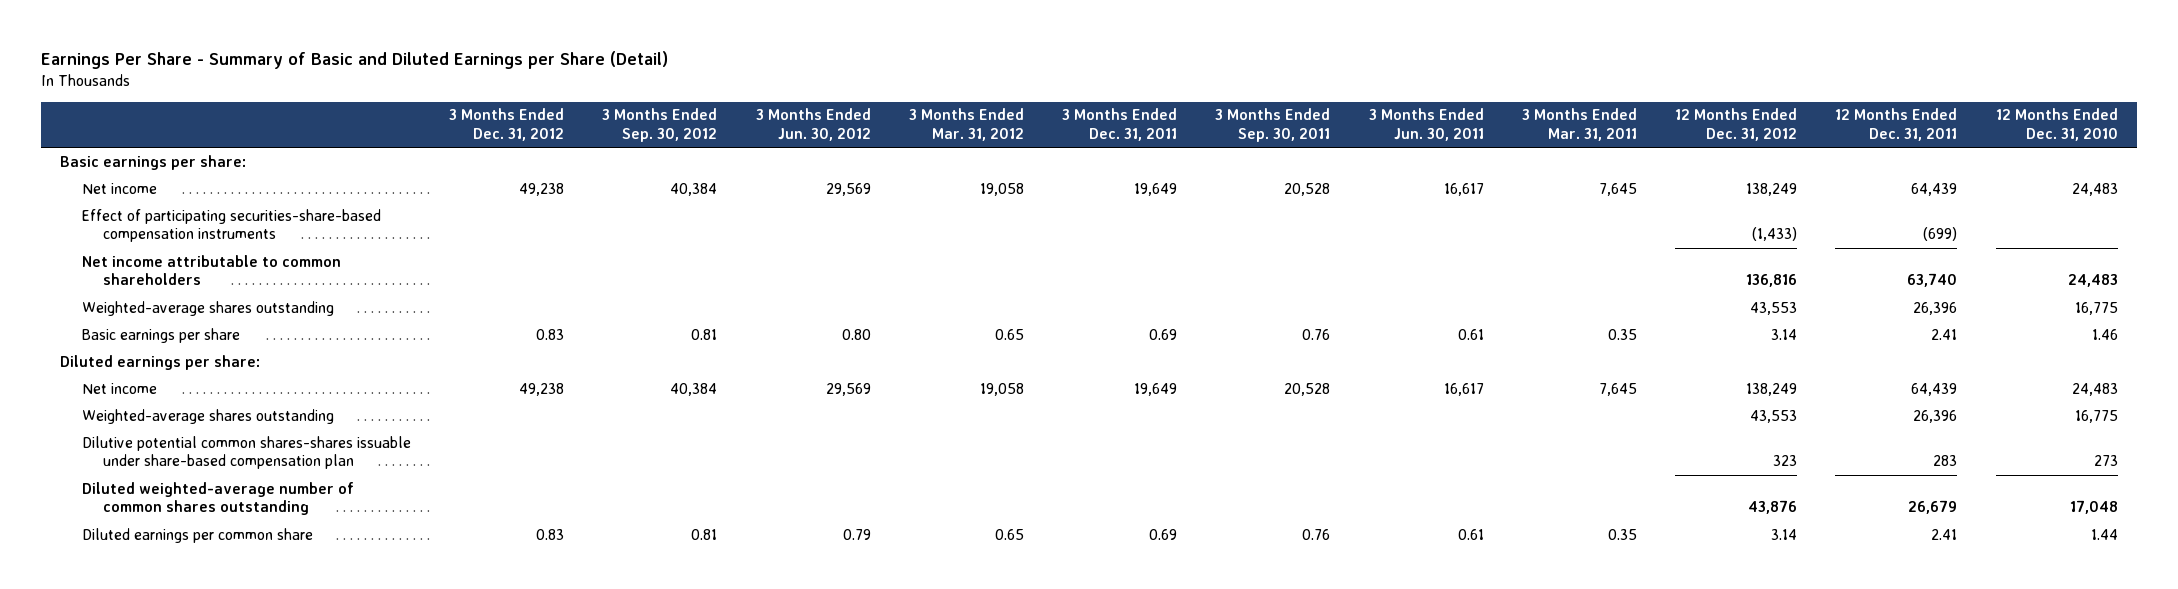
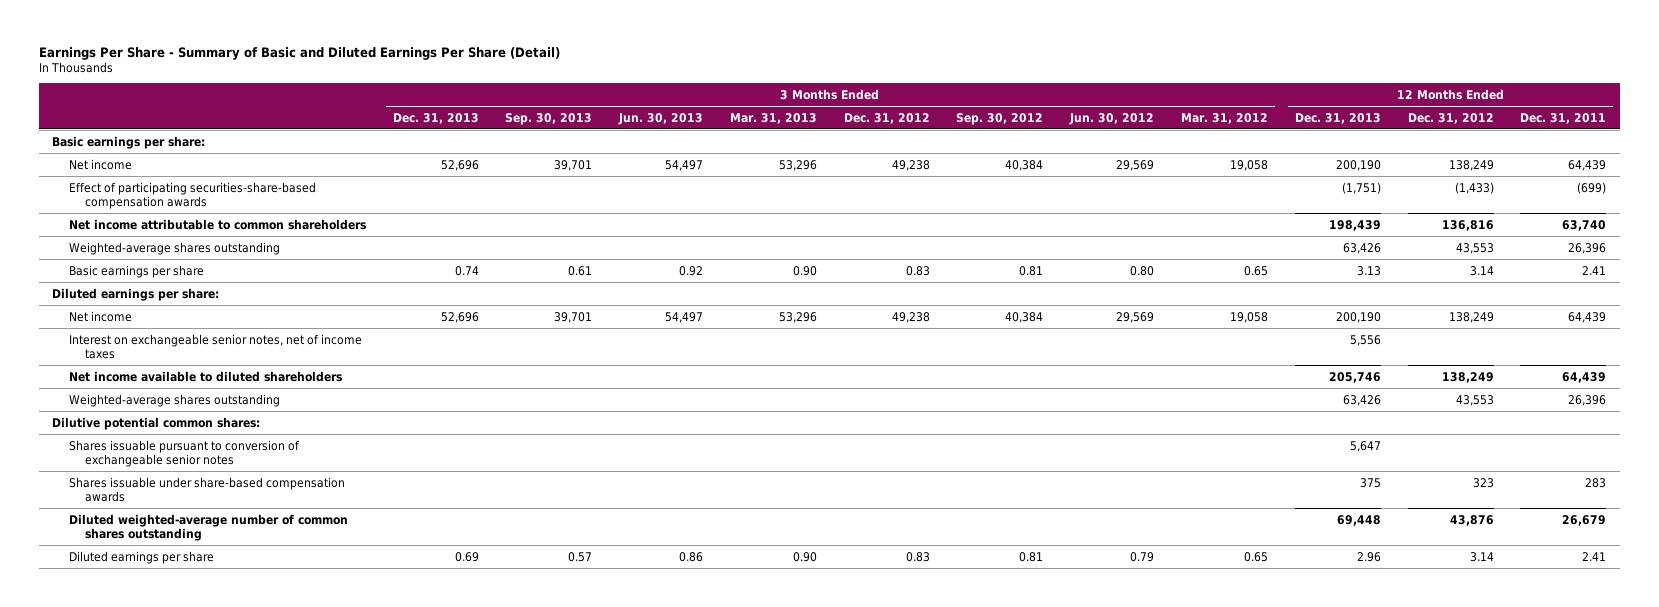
[41,51,669,70] Earnings Per Share - Summary of Basic and Diluted Earnings per Share (Detail) -> [39,46,561,60] Earnings Per Share - Summary of Basic and Diluted Earnings Per Share (Detail)
[1062,108,1178,141] 3 Months Ended Dec. 31, 2011 -> none
[1215,108,1331,142] 3 Months Ended Sep. 30, 2011 -> none
[1368,108,1484,141] 3 Months Ended Jun. 30, 2011 -> none
[1521,108,1637,141] 3 Months Ended Mar. 31, 2011 -> none
[1995,108,2118,141] 12 Months Ended Dec. 31, 2010 -> none
none -> [392,112,479,124] Dec. 31, 2013
none -> [505,112,593,125] Sep. 30, 2013
none -> [618,112,704,125] Jun. 30, 2013
none -> [729,112,817,124] Mar. 31, 2013
none -> [1294,112,1381,124] Dec. 31, 2013
[81,208,381,243] Effect of participating securities-share-based compensation instruments -> [68,181,316,209] Effect of participating securities-share-based compensation awards
none -> [68,333,362,359] Interest on exchangeable senior notes, net of income taxes
none -> [68,370,342,382] Net income available to diluted shareholders
none -> [52,416,261,430] Dilutive potential common shares:
none -> [68,439,300,467] Shares issuable pursuant to conversion of exchangeable senior notes
[81,435,411,470] Dilutive potential common shares-shares issuable under share-based compensation plan -> [68,476,345,502] Shares issuable under share-based compensation awards
[81,527,313,543] Diluted earnings per common share -> [68,550,214,564] Diluted earnings per share

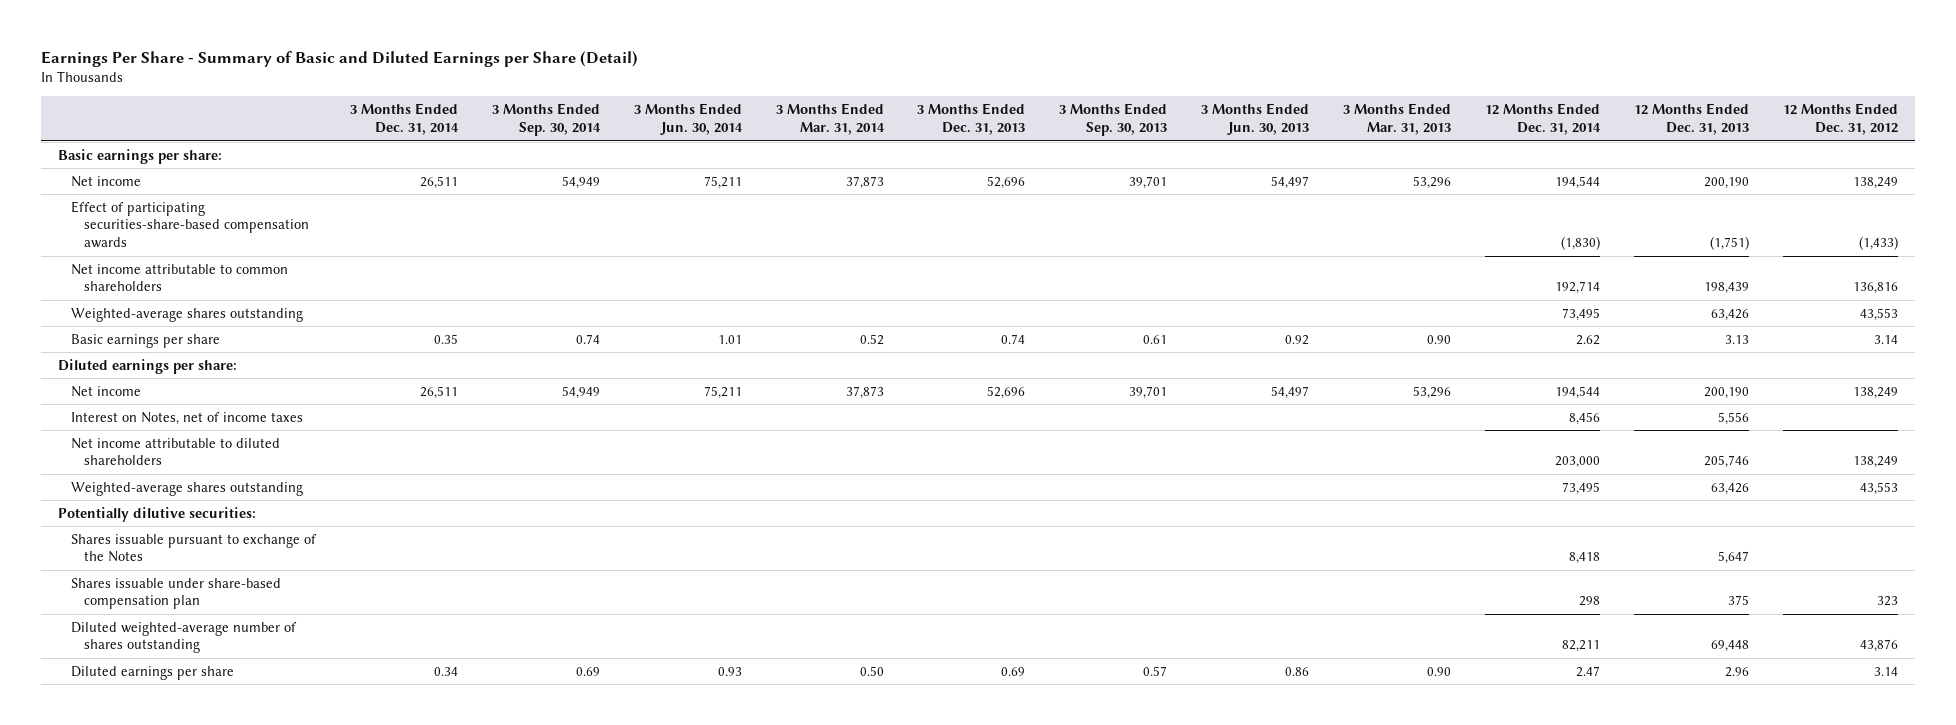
[39,46,561,60] Earnings Per Share - Summary of Basic and Diluted Earnings Per Share (Detail) -> [40,50,638,67] Earnings Per Share - Summary of Basic and Diluted Earnings per Share (Detail)
[843,112,930,124] Dec. 31, 2012 -> none
[956,112,1044,125] Sep. 30, 2012 -> none
[1069,112,1155,125] Jun. 30, 2012 -> none
[1181,112,1269,124] Mar. 31, 2012 -> none
[1520,112,1607,124] Dec. 31, 2011 -> none
none -> [349,103,459,135] 3 Months Ended Dec. 31, 2014
none -> [491,103,601,136] 3 Months Ended Sep. 30, 2014
none -> [633,103,743,135] 3 Months Ended Jun. 30, 2014
none -> [775,103,885,135] 3 Months Ended Mar. 31, 2014
none -> [1485,103,1602,135] 12 Months Ended Dec. 31, 2014
[68,333,362,359] Interest on exchangeable senior notes, net of income taxes -> [70,411,303,425] Interest on Notes, net of income taxes
[68,370,342,382] Net income available to diluted shareholders -> [70,437,280,466] Net income attributable to diluted shareholders
[52,416,261,430] Dilutive potential common shares: -> [57,506,256,522] Potentially dilutive securities:
[68,439,300,467] Shares issuable pursuant to conversion of exchangeable senior notes -> [70,533,317,563] Shares issuable pursuant to exchange of the Notes
[68,476,345,502] Shares issuable under share-based compensation awards -> [70,577,281,610] Shares issuable under share-based compensation plan
[68,513,348,541] Diluted weighted-average number of common shares outstanding -> [70,621,297,654] Diluted weighted-average number of shares outstanding

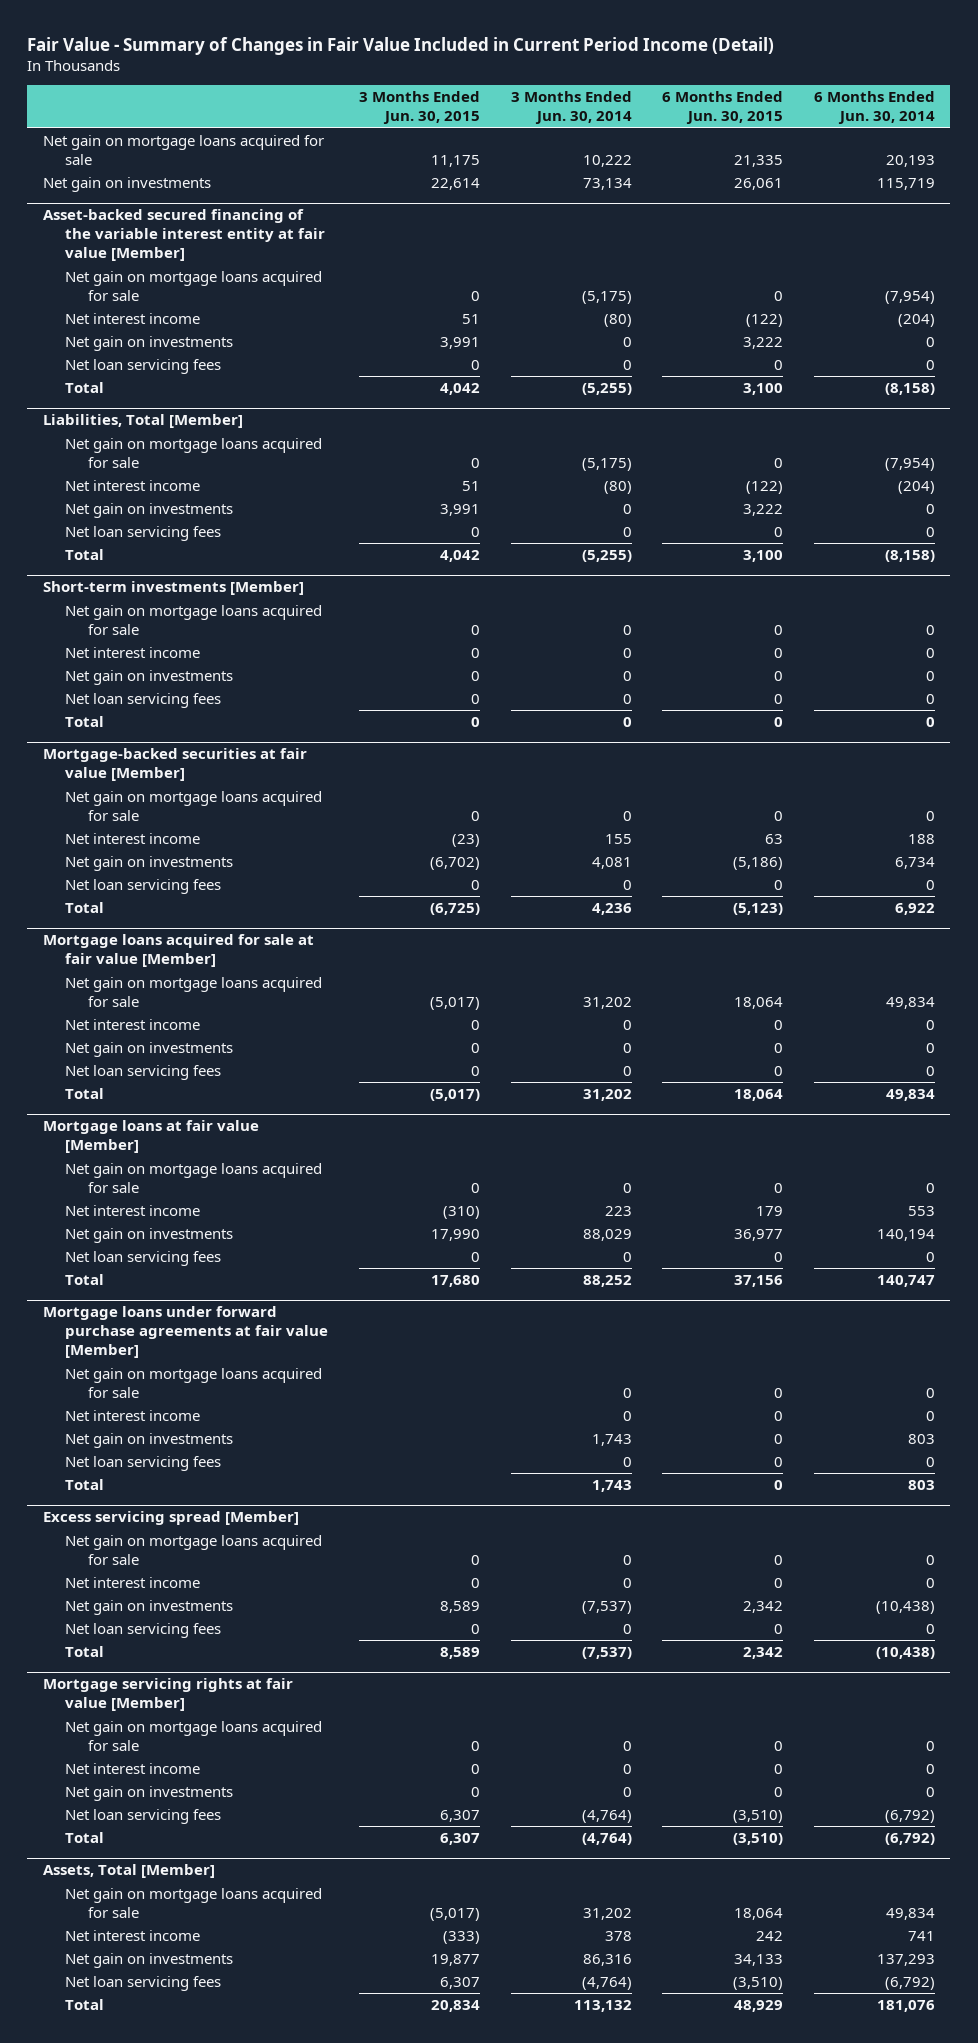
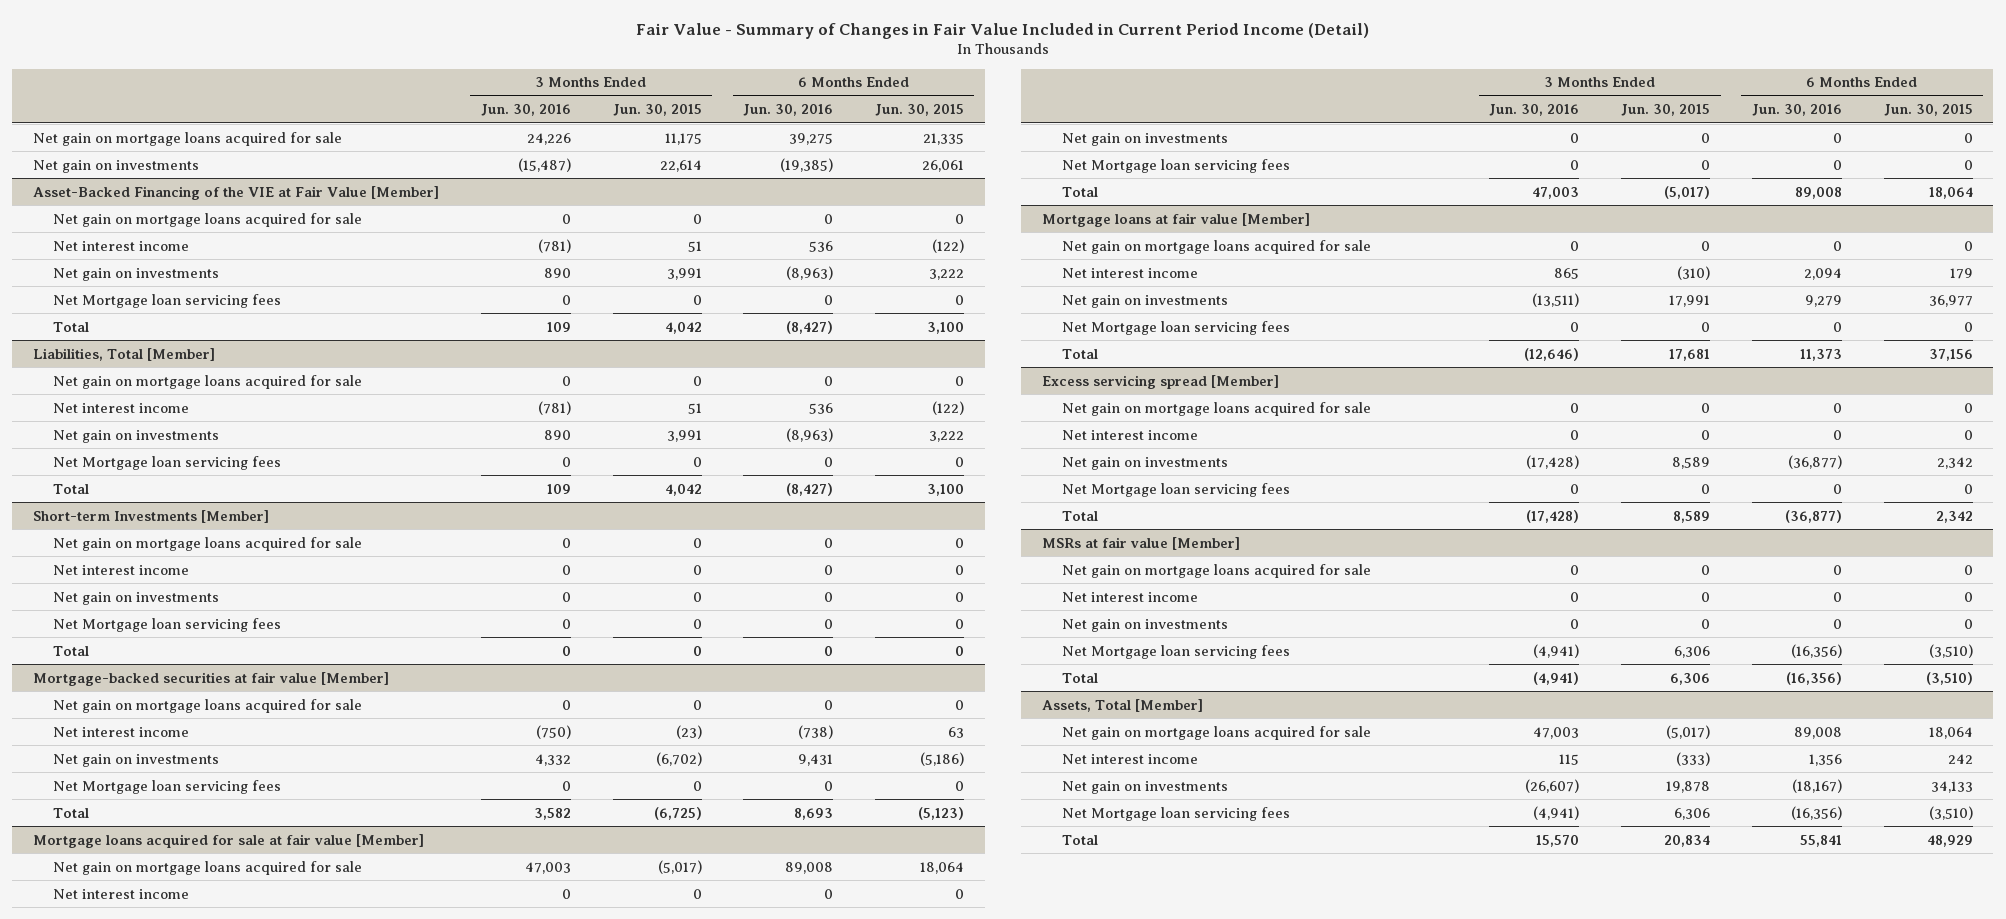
[510,91,632,125] 3 Months Ended Jun. 30, 2014 -> none
[813,91,935,125] 6 Months Ended Jun. 30, 2014 -> none
none -> [480,104,571,117] Jun. 30, 2016
none -> [743,104,834,117] Jun. 30, 2016
[42,209,326,262] Asset-backed secured financing of the variable interest entity at fair value [Member] -> [33,185,440,200] Asset-Backed Financing of the VIE at Fair Value [Member]
[65,358,222,374] Net loan servicing fees -> [53,293,282,308] Net Mortgage loan servicing fees
[65,525,222,541] Net loan servicing fees -> [53,455,282,470] Net Mortgage loan servicing fees
[42,581,304,596] Short-term investments [Member] -> [33,509,270,523] Short-term Investments [Member]
[65,692,222,708] Net loan servicing fees -> [53,617,282,632] Net Mortgage loan servicing fees
[65,878,222,894] Net loan servicing fees -> [53,779,282,794] Net Mortgage loan servicing fees
[65,1064,222,1080] Net loan servicing fees -> [1061,158,1290,173] Net Mortgage loan servicing fees
[42,1306,329,1359] Mortgage loans under forward purchase agreements at fair value [Member] -> none
[65,1367,323,1398] Net gain on mortgage loans acquired for sale -> none
[65,1409,201,1421] Net interest income -> none
[65,1432,234,1448] Net gain on investments -> none
[65,1455,222,1471] Net loan servicing fees -> none
[65,1478,105,1490] Total -> none
[430,1228,480,1241] 17,990 -> [1669,294,1711,307] 17,991
[65,1250,222,1266] Net loan servicing fees -> [1061,320,1290,335] Net Mortgage loan servicing fees
[430,1274,480,1287] 17,680 -> [1669,348,1711,361] 17,681
[65,1622,222,1638] Net loan servicing fees -> [1061,482,1290,497] Net Mortgage loan servicing fees
[42,1678,293,1712] Mortgage servicing rights at fair value [Member] -> [1041,536,1240,550] MSRs at fair value [Member]
[65,1808,222,1824] Net loan servicing fees -> [1061,644,1290,659] Net Mortgage loan servicing fees
[439,1809,480,1822] 6,307 -> [1674,645,1711,658] 6,306
[439,1832,480,1845] 6,307 -> [1670,672,1711,685] 6,306
[430,1953,480,1966] 19,877 -> [1666,780,1711,793] 19,878
[65,1975,222,1991] Net loan servicing fees -> [1061,806,1290,821] Net Mortgage loan servicing fees
[439,1976,480,1989] 6,307 -> [1674,807,1711,820] 6,306

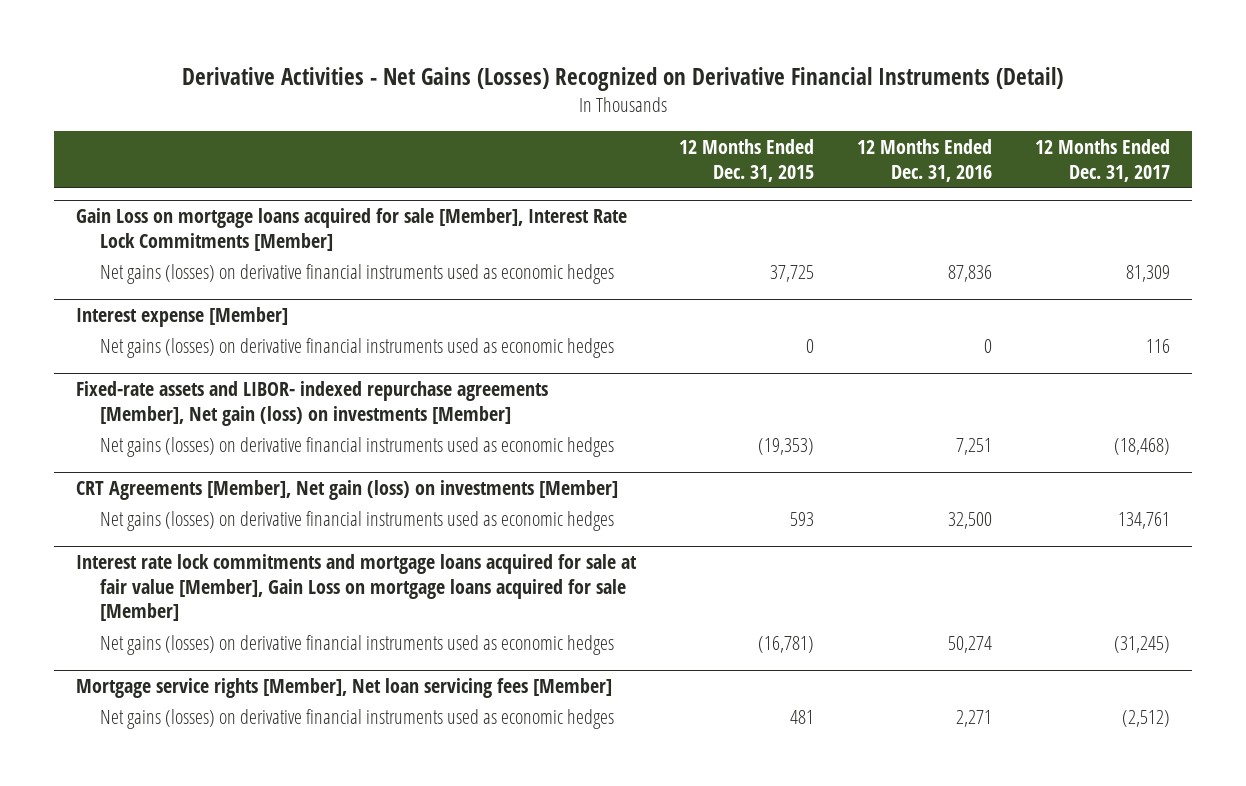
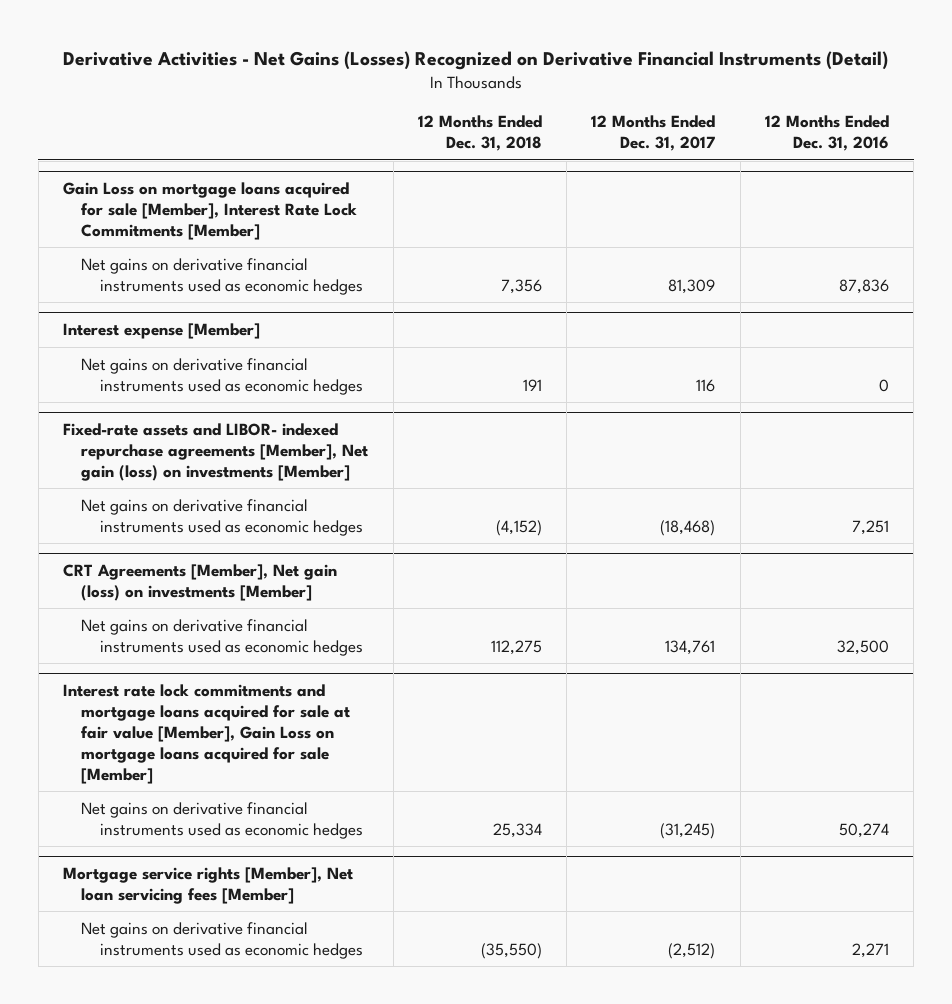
[679,138,815,182] 12 Months Ended Dec. 31, 2015 -> none
none -> [417,115,542,152] 12 Months Ended Dec. 31, 2018
[99,263,614,284] Net gains (losses) on derivative financial instruments used as economic hedges -> [81,257,363,295] Net gains on derivative financial instruments used as economic hedges
[99,337,614,358] Net gains (losses) on derivative financial instruments used as economic hedges -> [81,357,363,395] Net gains on derivative financial instruments used as economic hedges
[99,436,614,457] Net gains (losses) on derivative financial instruments used as economic hedges -> [81,498,363,536] Net gains on derivative financial instruments used as economic hedges
[99,510,614,531] Net gains (losses) on derivative financial instruments used as economic hedges -> [81,618,363,656] Net gains on derivative financial instruments used as economic hedges
[99,634,614,655] Net gains (losses) on derivative financial instruments used as economic hedges -> [81,801,363,839] Net gains on derivative financial instruments used as economic hedges
[99,708,614,729] Net gains (losses) on derivative financial instruments used as economic hedges -> [81,921,363,959] Net gains on derivative financial instruments used as economic hedges

